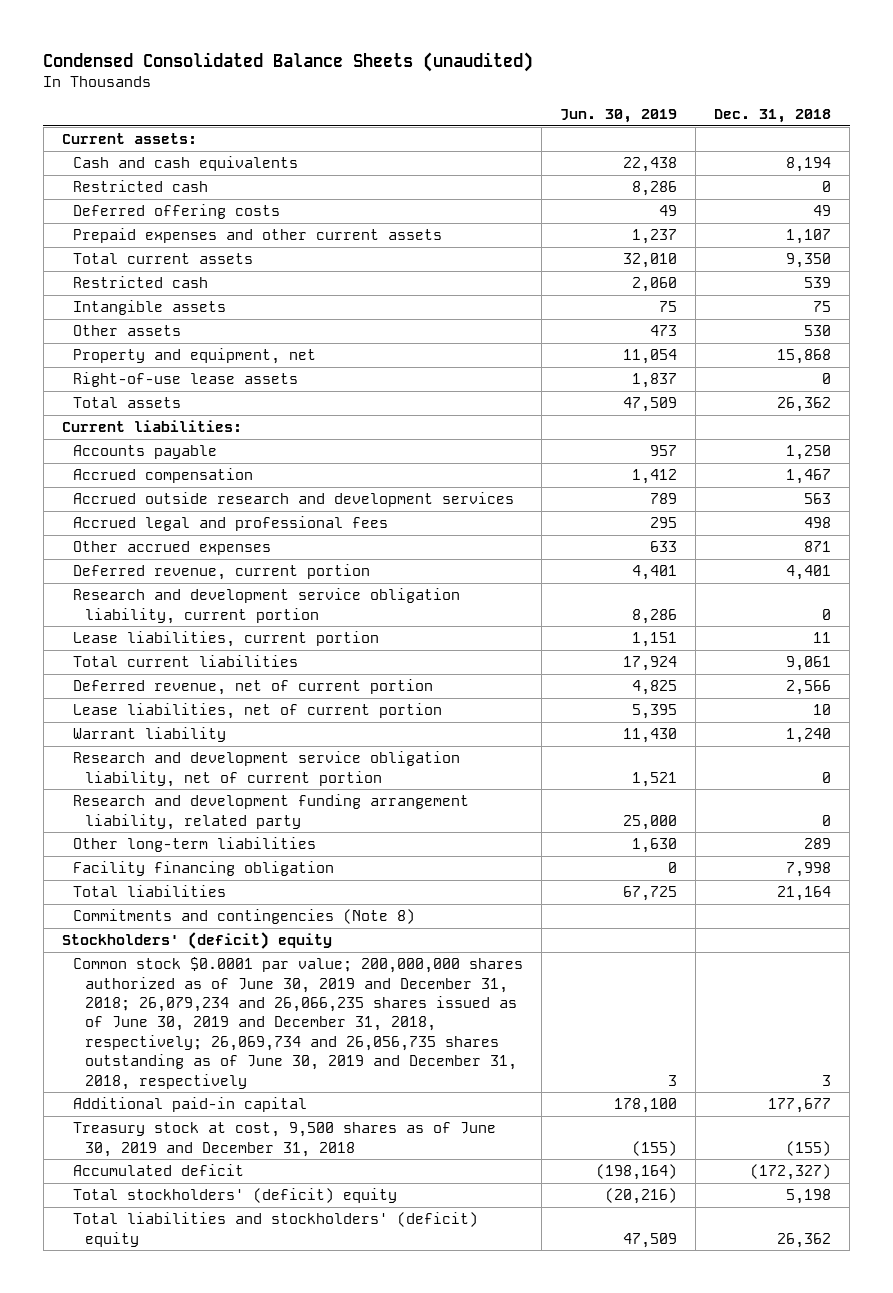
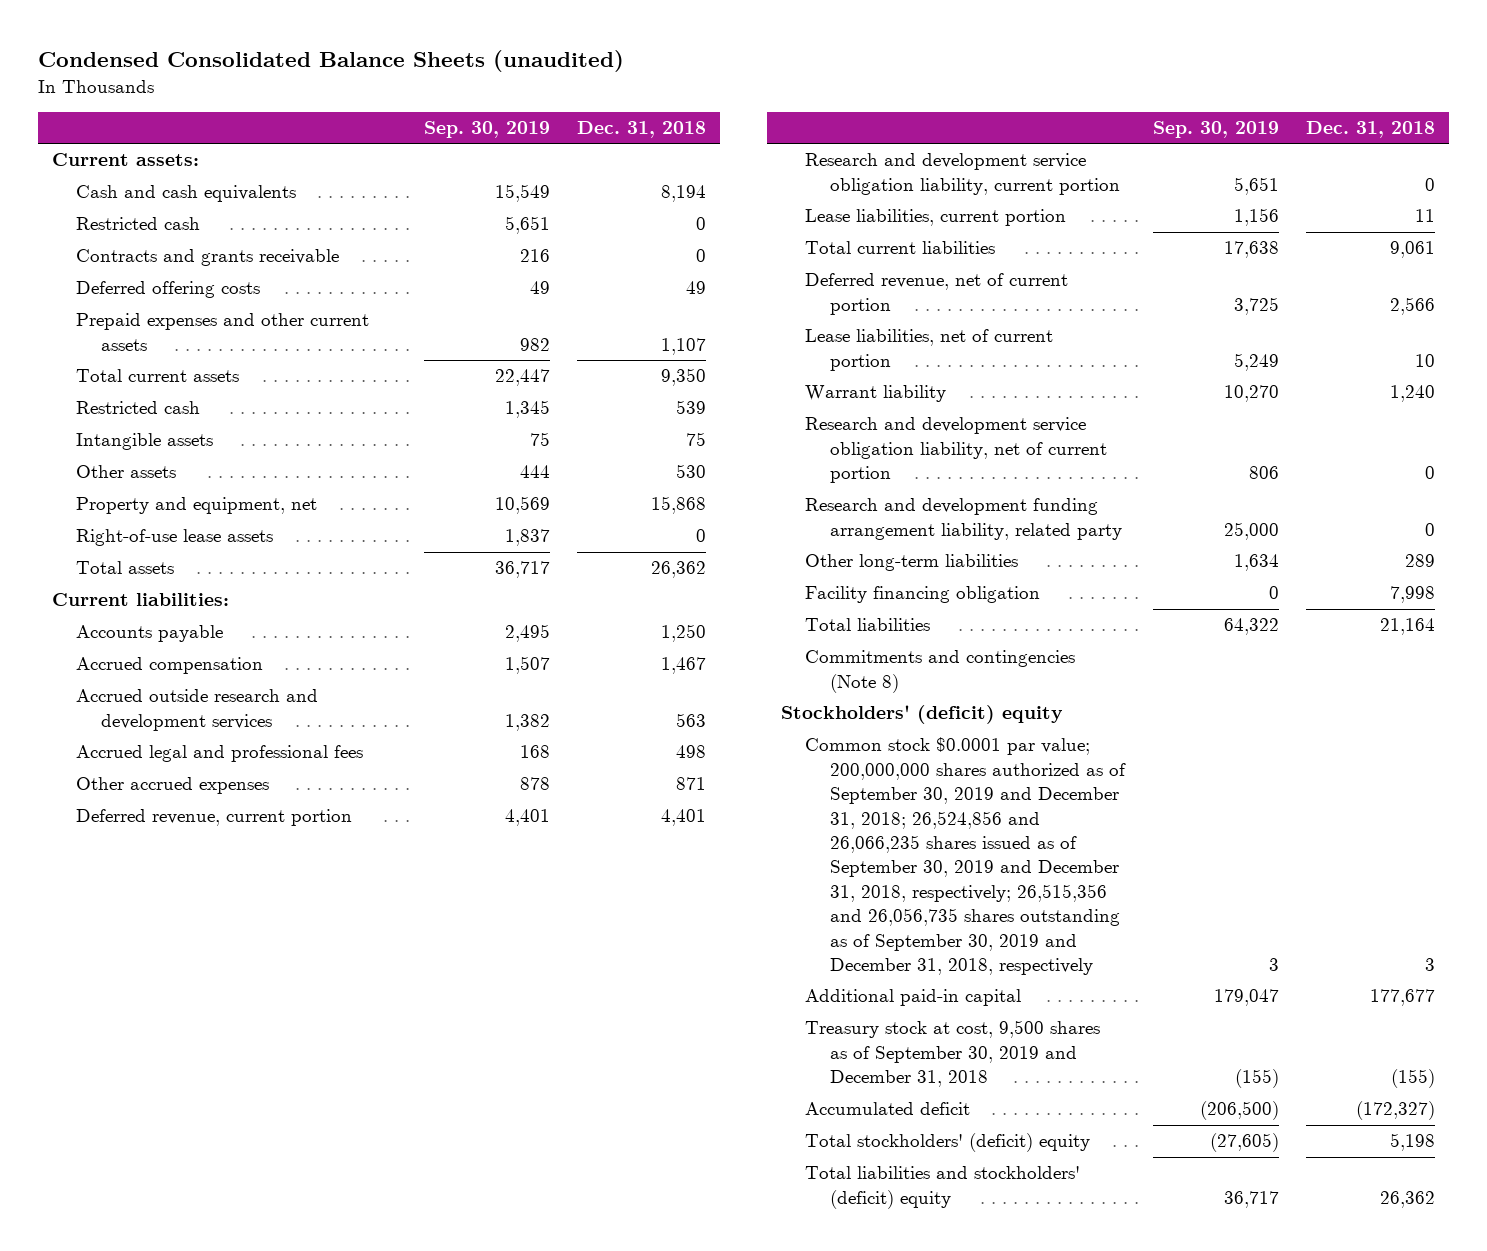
[560,109,678,124] Jun. 30, 2019 -> none
none -> [423,120,550,138] Sep. 30, 2019
none -> [76,249,340,267] Contracts and grants receivable
[73,957,524,1090] Common stock $0.0001 par value; 200,000,000 shares authorized as of June 30, 2019 and December 31, 2018; 26,079,234 and 26,066,235 shares issued as of June 30, 2019 and December 31, 2018, respectively; 26,069,734 and 26,056,735 shares outstanding as of June 30, 2019 and December 31, 2018, respectively -> [805,737,1127,975] Common stock $0.0001 par value; 200,000,000 shares authorized as of September 30, 2019 and December 31, 2018; 26,524,856 and 26,066,235 shares issued as of September 30, 2019 and December 31, 2018, respectively; 26,515,356 and 26,056,735 shares outstanding as of September 30, 2019 and December 31, 2018, respectively
[73,1122,497,1157] Treasury stock at cost, 9,500 shares as of June 30, 2019 and December 31, 2018 -> [805,1020,1101,1088] Treasury stock at cost, 9,500 shares as of September 30, 2019 and December 31, 2018

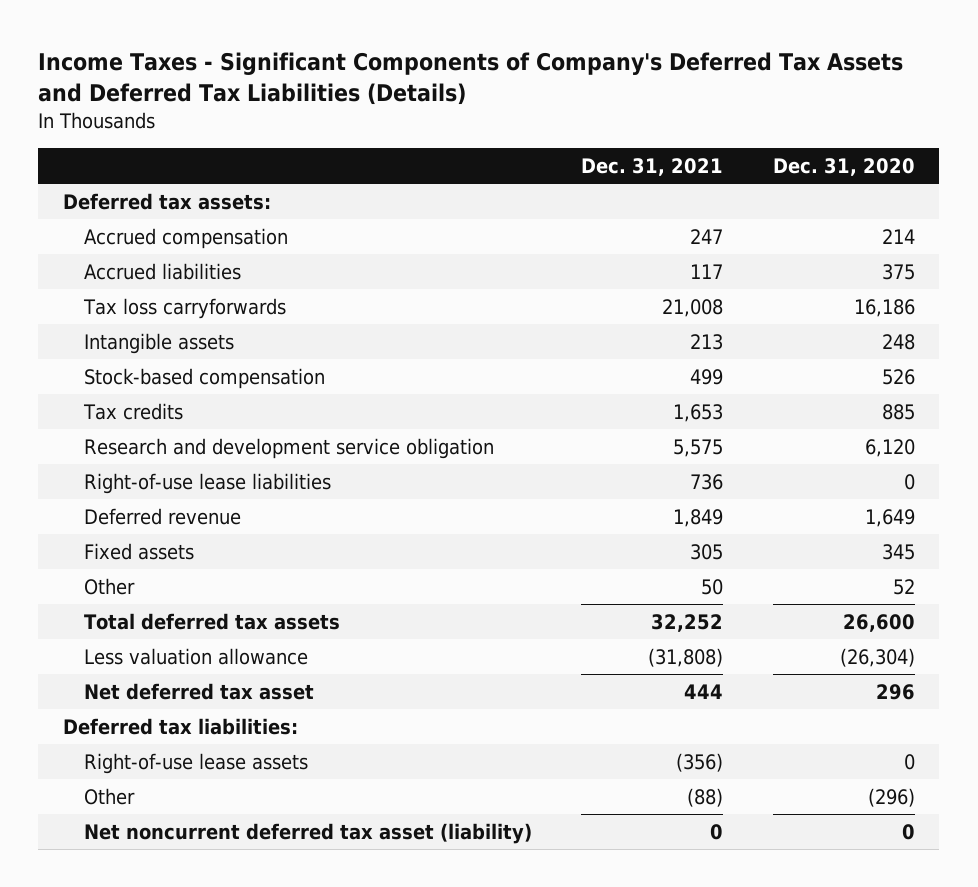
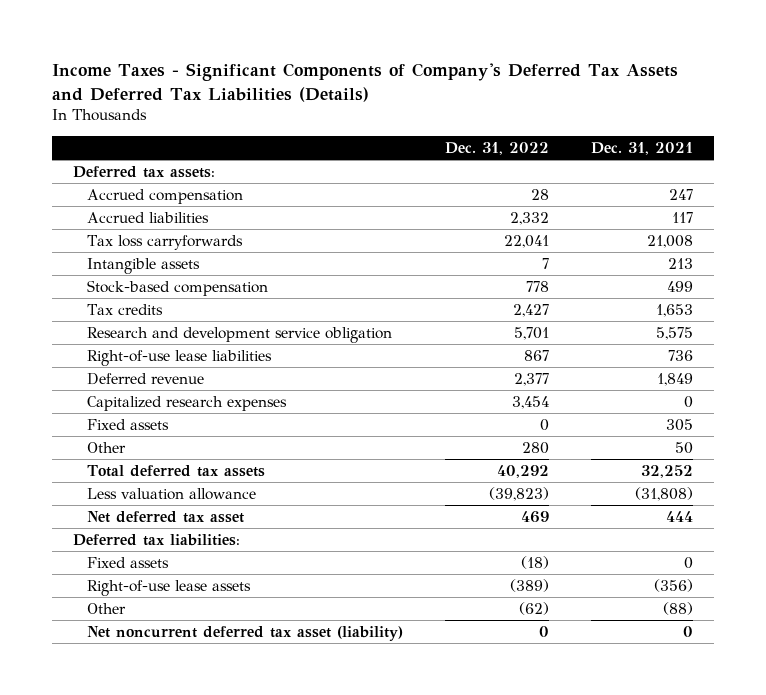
[772,158,915,177] Dec. 31, 2020 -> none
none -> [445,141,550,155] Dec. 31, 2022
none -> [87,395,288,411] Capitalized research expenses
none -> [87,556,170,568] Fixed assets

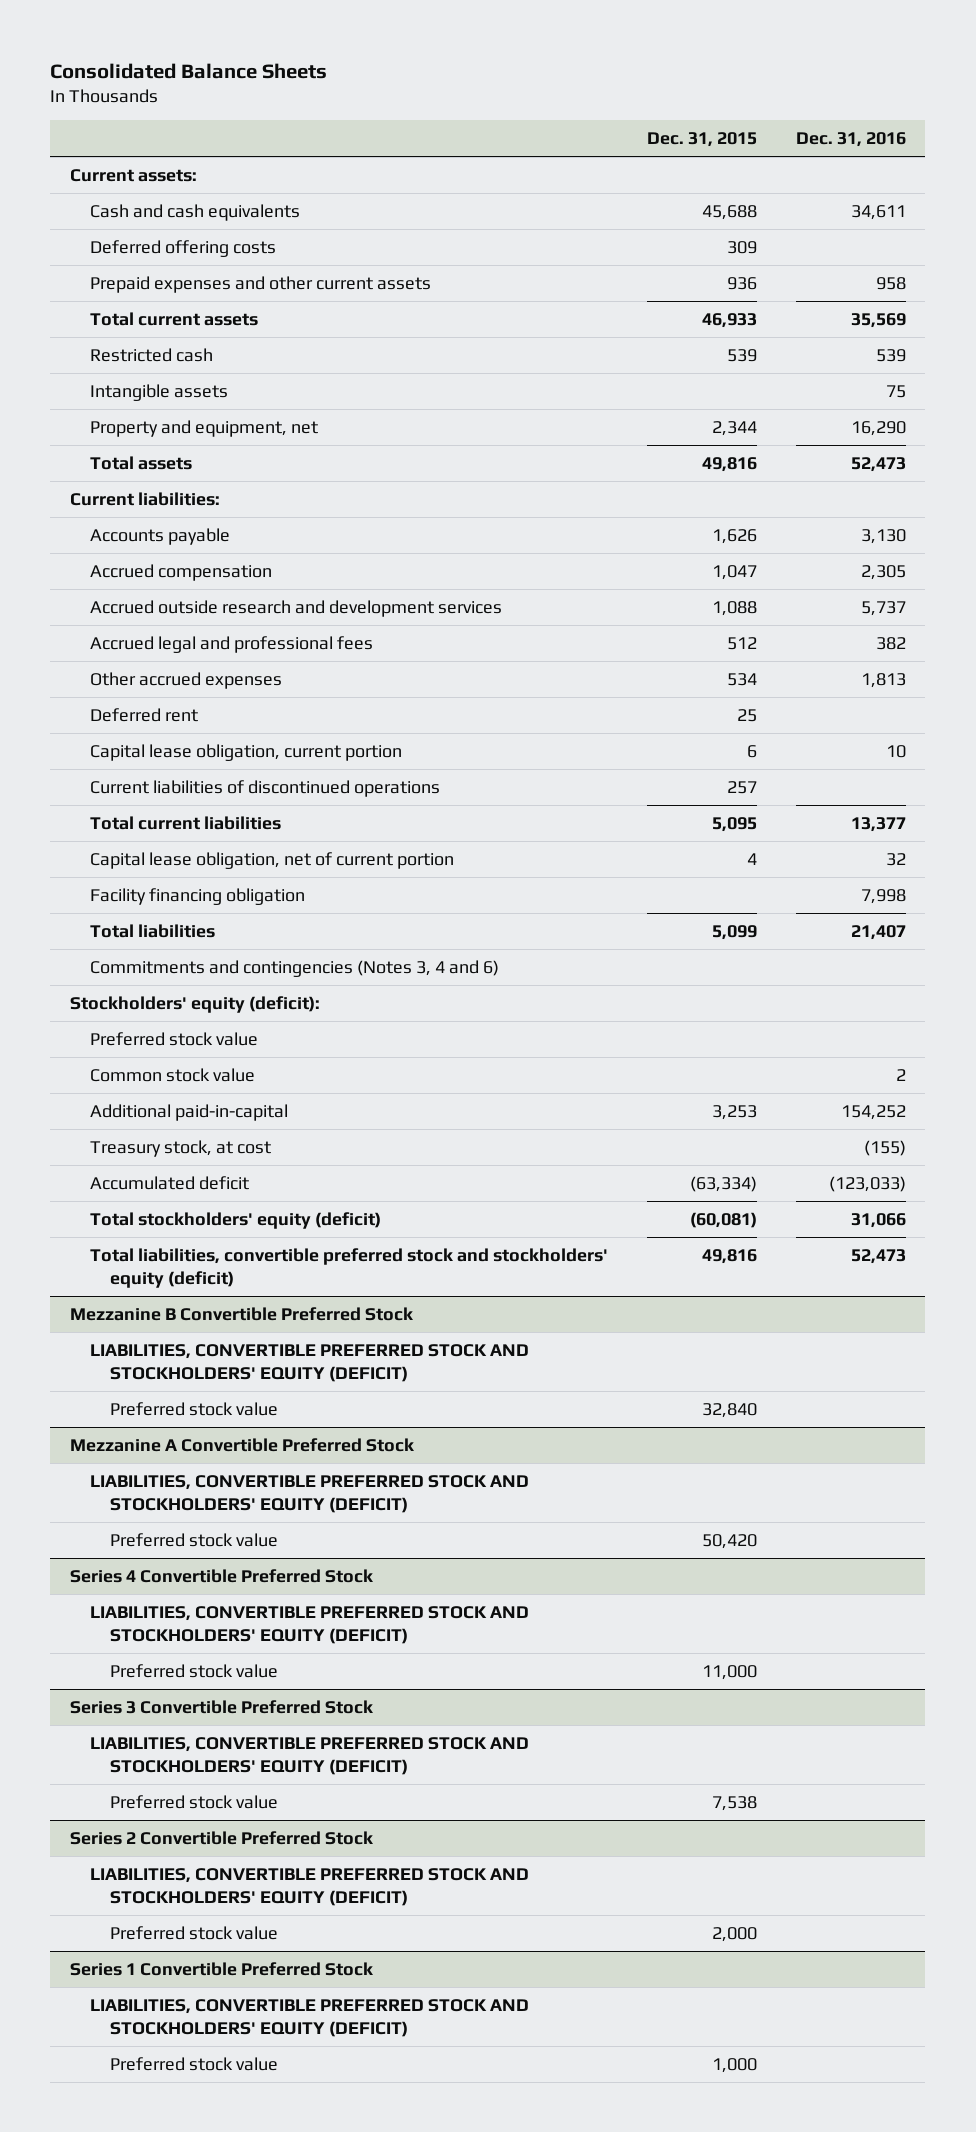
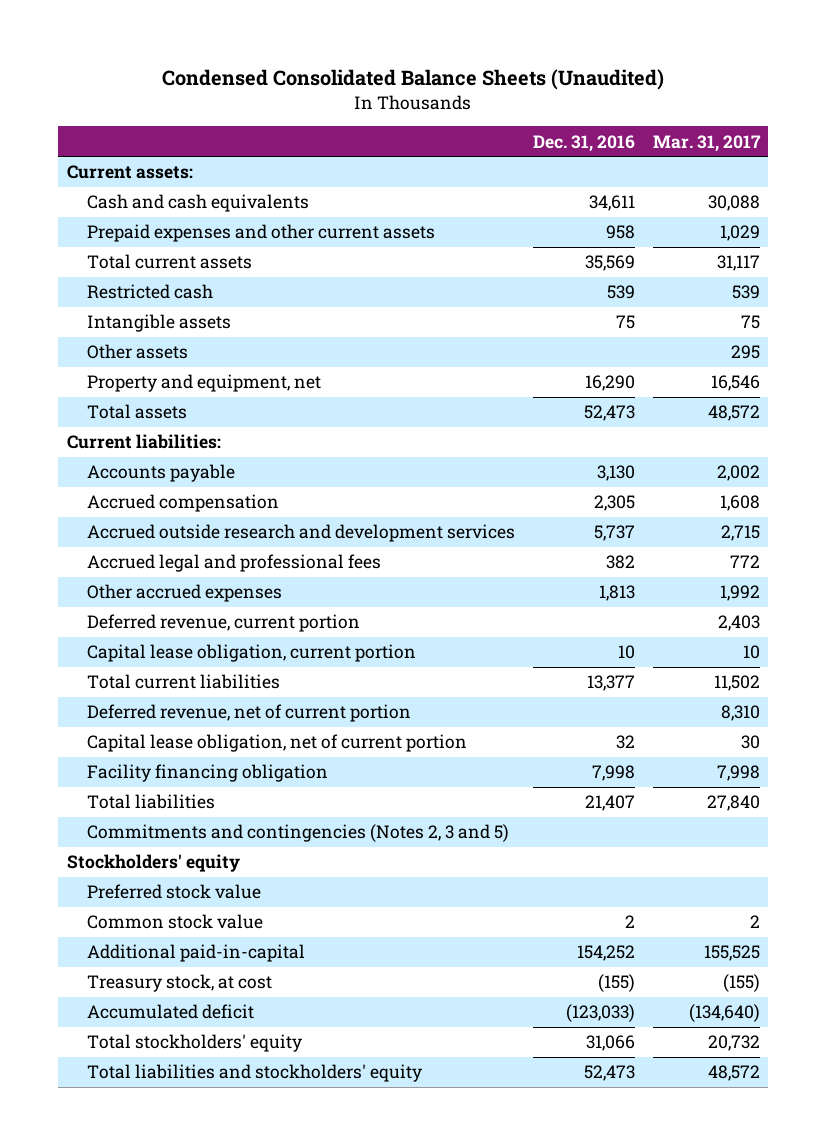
[50,63,328,80] Consolidated Balance Sheets -> [162,69,665,91] Condensed Consolidated Balance Sheets (Unaudited)
[647,131,758,147] Dec. 31, 2015 -> none
none -> [652,134,761,152] Mar. 31, 2017
[90,239,277,257] Deferred offering costs -> none
none -> [87,344,189,360] Other assets
[90,707,199,722] Deferred rent -> none
none -> [87,614,361,633] Deferred revenue, current portion
[90,779,441,797] Current liabilities of discontinued operations -> none
none -> [87,704,412,723] Deferred revenue, net of current portion
[90,959,500,977] Commitments and contingencies (Notes 3, 4 and 6) -> [87,824,510,843] Commitments and contingencies (Notes 2, 3 and 5)
[69,995,320,1013] Stockholders' equity (deficit): -> [66,854,240,873] Stockholders' equity
[69,1306,413,1321] Mezzanine B Convertible Preferred Stock -> none
[90,1343,530,1382] LIABILITIES, CONVERTIBLE PREFERRED STOCK AND STOCKHOLDERS' EQUITY (DEFICIT) -> none
[110,1401,279,1416] Preferred stock value -> none
[69,1437,414,1452] Mezzanine A Convertible Preferred Stock -> none
[90,1474,530,1513] LIABILITIES, CONVERTIBLE PREFERRED STOCK AND STOCKHOLDERS' EQUITY (DEFICIT) -> none
[110,1532,279,1547] Preferred stock value -> none
[69,1568,373,1583] Series 4 Convertible Preferred Stock -> none
[90,1605,530,1644] LIABILITIES, CONVERTIBLE PREFERRED STOCK AND STOCKHOLDERS' EQUITY (DEFICIT) -> none
[110,1663,279,1678] Preferred stock value -> none
[69,1699,373,1714] Series 3 Convertible Preferred Stock -> none
[90,1736,530,1775] LIABILITIES, CONVERTIBLE PREFERRED STOCK AND STOCKHOLDERS' EQUITY (DEFICIT) -> none
[110,1794,279,1809] Preferred stock value -> none
[69,1830,373,1845] Series 2 Convertible Preferred Stock -> none
[90,1867,530,1906] LIABILITIES, CONVERTIBLE PREFERRED STOCK AND STOCKHOLDERS' EQUITY (DEFICIT) -> none
[110,1925,279,1940] Preferred stock value -> none
[69,1961,373,1976] Series 1 Convertible Preferred Stock -> none
[90,1998,530,2037] LIABILITIES, CONVERTIBLE PREFERRED STOCK AND STOCKHOLDERS' EQUITY (DEFICIT) -> none
[110,2056,279,2071] Preferred stock value -> none
[90,1211,382,1229] Total stockholders' equity (deficit) -> [87,1034,303,1053] Total stockholders' equity
[90,1247,609,1288] Total liabilities, convertible preferred stock and stockholders' equity (deficit) -> [87,1064,423,1083] Total liabilities and stockholders' equity

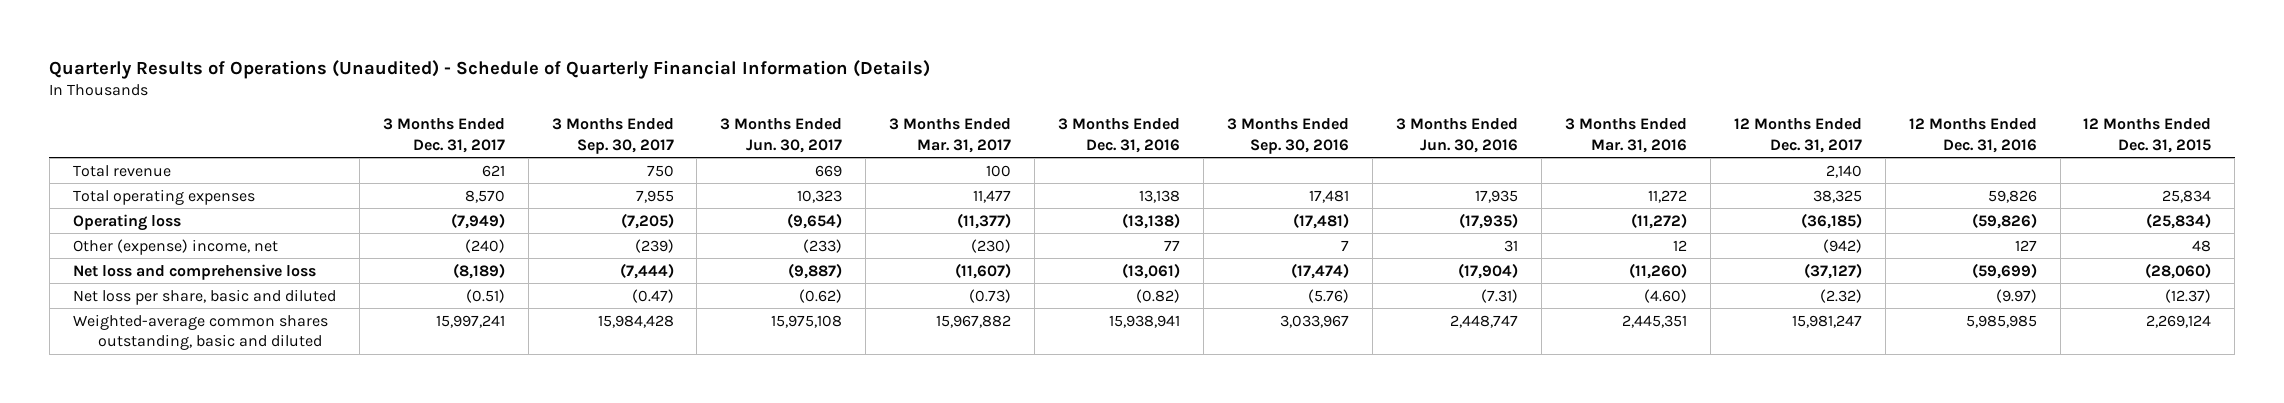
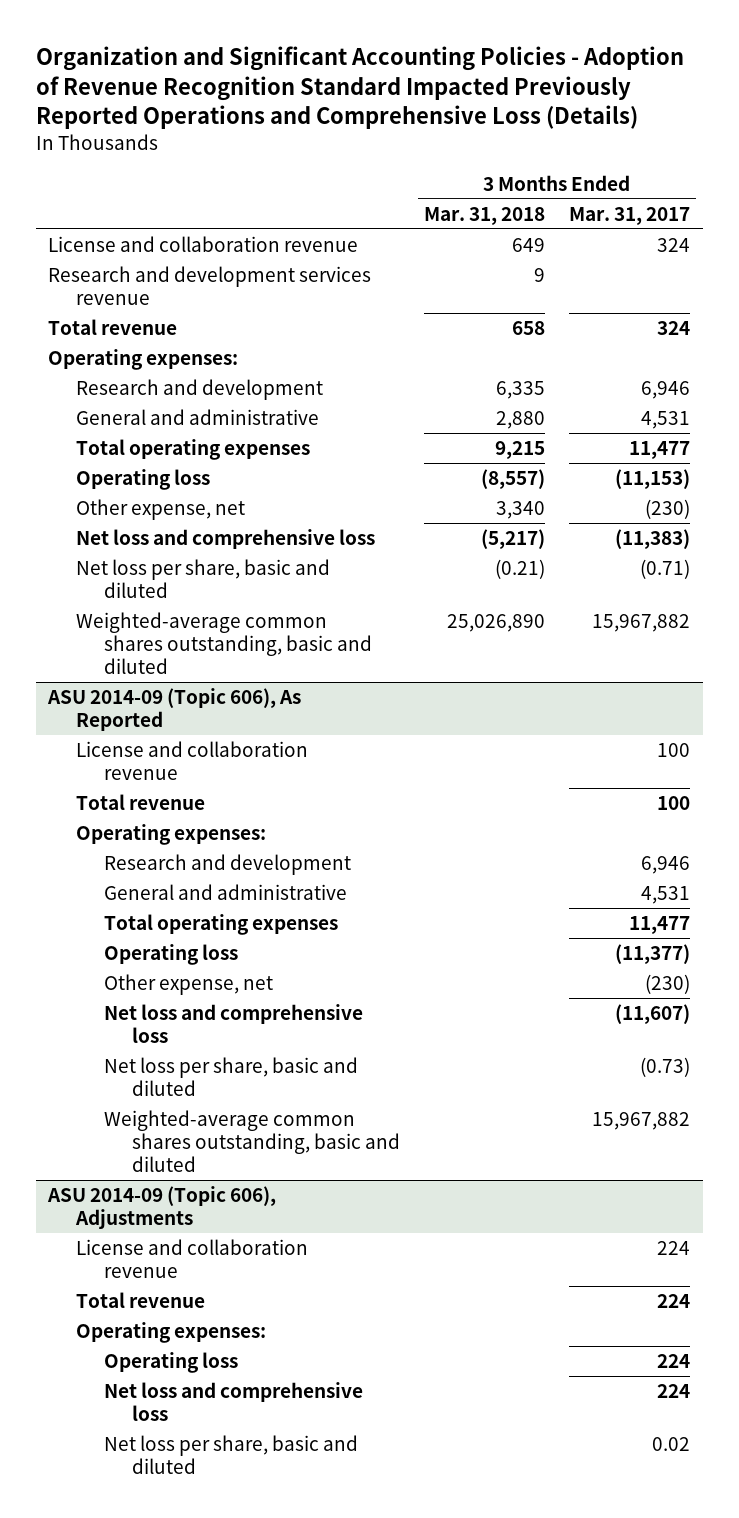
[49,59,931,79] Quarterly Results of Operations (Unaudited) - Schedule of Quarterly Financial Information (Details) -> [35,46,684,130] Organization and Significant Accounting Policies - Adoption of Revenue Recognition Standard Impacted Previously Reported Operations and Comprehensive Loss (Details)
[382,117,505,153] 3 Months Ended Dec. 31, 2017 -> none
[551,117,674,154] 3 Months Ended Sep. 30, 2017 -> none
[720,117,843,153] 3 Months Ended Jun. 30, 2017 -> none
[1058,117,1181,153] 3 Months Ended Dec. 31, 2016 -> none
[1227,117,1350,154] 3 Months Ended Sep. 30, 2016 -> none
[1395,117,1518,153] 3 Months Ended Jun. 30, 2016 -> none
[1564,117,1687,153] 3 Months Ended Mar. 31, 2016 -> none
[1733,117,1862,153] 12 Months Ended Dec. 31, 2017 -> none
[1908,117,2037,153] 12 Months Ended Dec. 31, 2016 -> none
[2083,117,2212,153] 12 Months Ended Dec. 31, 2015 -> none
none -> [424,206,546,225] Mar. 31, 2018
none -> [48,235,359,252] License and collaboration revenue
none -> [48,265,372,305] Research and development services revenue
none -> [48,318,178,335] Total revenue
none -> [48,348,239,370] Operating expenses:
none -> [76,378,324,400] Research and development
none -> [76,408,320,425] General and administrative
none -> [76,438,311,460] Total operating expenses
none -> [76,468,211,490] Operating loss
none -> [76,498,246,520] Other expense, net
none -> [76,528,376,549] Net loss and comprehensive loss
none -> [76,558,331,598] Net loss per share, basic and diluted
none -> [76,611,372,674] Weighted-average common shares outstanding, basic and diluted
none -> [47,687,302,731] ASU 2014-09 (Topic 606), As Reported
none -> [76,740,309,780] License and collaboration revenue
none -> [76,823,267,845] Operating expenses:
none -> [103,853,351,875] Research and development
none -> [103,883,347,900] General and administrative
[72,238,278,255] Other (expense) income, net -> [103,973,273,995] Other expense, net
none -> [47,1185,277,1229] ASU 2014-09 (Topic 606), Adjustments
none -> [76,1238,309,1278] License and collaboration revenue
none -> [76,1291,206,1308] Total revenue
none -> [76,1321,267,1343] Operating expenses:
none -> [103,1351,238,1373] Operating loss
none -> [103,1381,363,1421] Net loss and comprehensive loss
none -> [103,1434,358,1474] Net loss per share, basic and diluted

